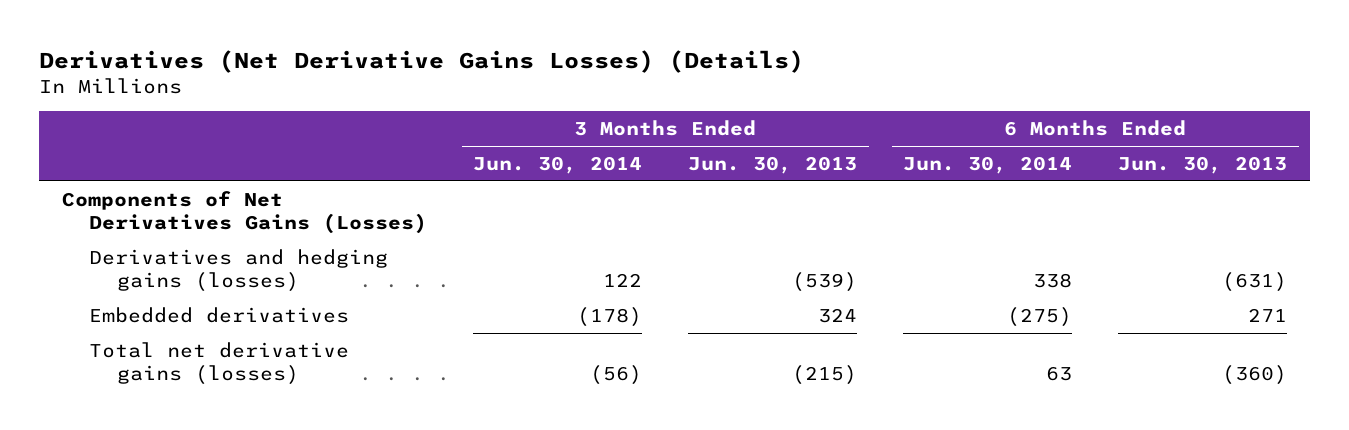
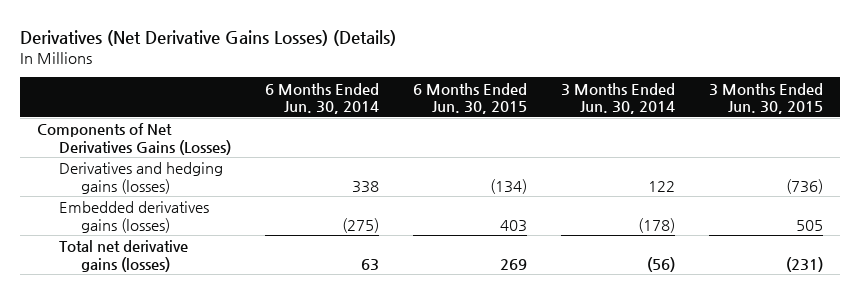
[688,155,858,174] Jun. 30, 2013 -> none
[1118,155,1288,174] Jun. 30, 2013 -> none
none -> [412,82,527,115] 6 Months Ended Jun. 30, 2015
none -> [708,82,823,115] 3 Months Ended Jun. 30, 2015
[89,306,350,323] Embedded derivatives -> [58,201,209,233] Embedded derivatives gains (losses)

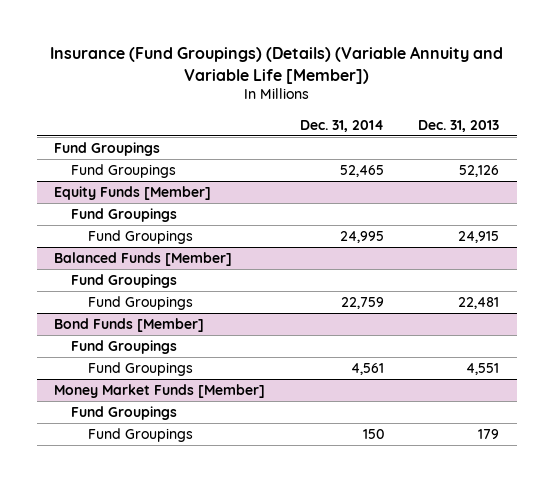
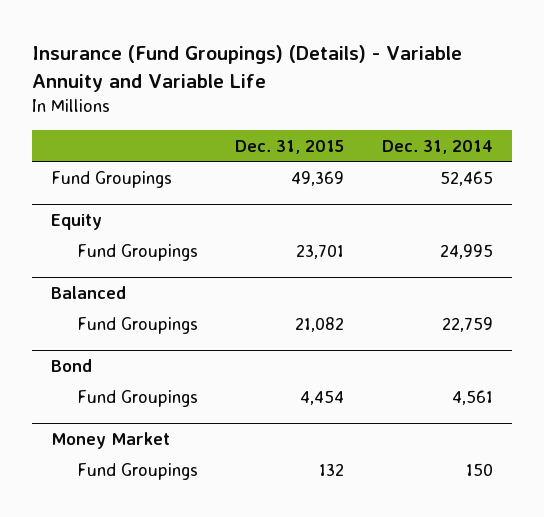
[49,45,503,84] Insurance (Fund Groupings) (Details) (Variable Annuity and Variable Life [Member]) -> [32,45,463,93] Insurance (Fund Groupings) (Details) - Variable Annuity and Variable Life
[418,119,500,132] Dec. 31, 2013 -> none
none -> [235,139,345,154] Dec. 31, 2015
[54,142,161,157] Fund Groupings -> none
[71,208,178,223] Fund Groupings -> none
[54,186,212,201] Equity Funds [Member] -> [50,213,102,230] Equity
[71,274,178,289] Fund Groupings -> none
[54,252,233,267] Balanced Funds [Member] -> [50,285,126,299] Balanced
[71,340,178,355] Fund Groupings -> none
[54,318,205,333] Bond Funds [Member] -> [50,358,92,372] Bond
[71,406,178,421] Fund Groupings -> none
[54,384,266,399] Money Market Funds [Member] -> [50,431,170,449] Money Market

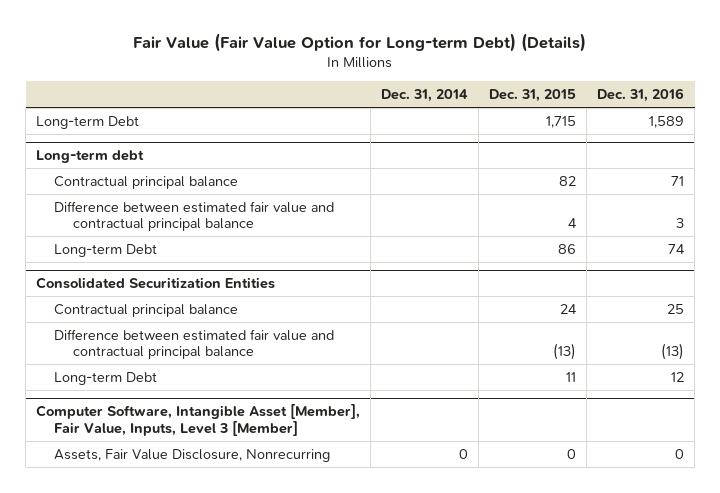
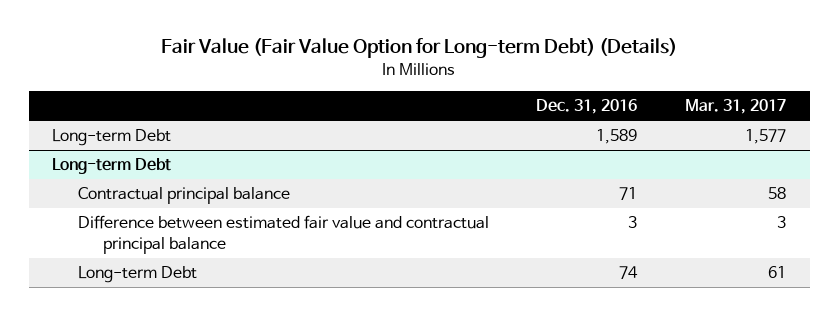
[381,89,469,103] Dec. 31, 2014 -> none
[489,89,577,103] Dec. 31, 2015 -> none
none -> [684,99,786,115] Mar. 31, 2017
[36,150,145,164] Long-term debt -> [52,158,172,175] Long-term Debt
[36,277,276,290] Consolidated Securitization Entities -> none
[54,303,239,317] Contractual principal balance -> none
[54,328,335,360] Difference between estimated fair value and contractual principal balance -> none
[54,371,158,385] Long-term Debt -> none
[36,404,361,436] Computer Software, Intangible Asset [Member], Fair Value, Inputs, Level 3 [Member] -> none
[54,448,331,462] Assets, Fair Value Disclosure, Nonrecurring -> none

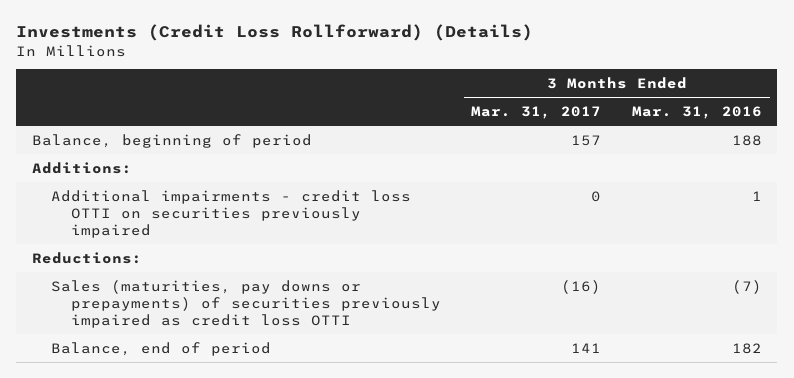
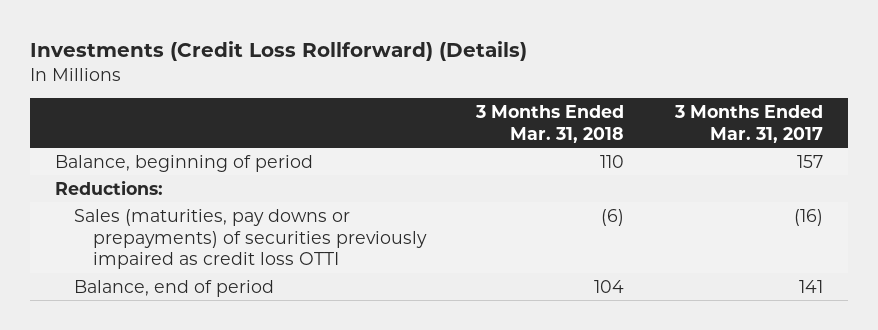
[631,106,762,120] Mar. 31, 2016 -> none
none -> [475,105,625,144] 3 Months Ended Mar. 31, 2018
[31,161,132,174] Additions: -> none
[51,189,412,239] Additional impairments - credit loss OTTI on securities previously impaired -> none

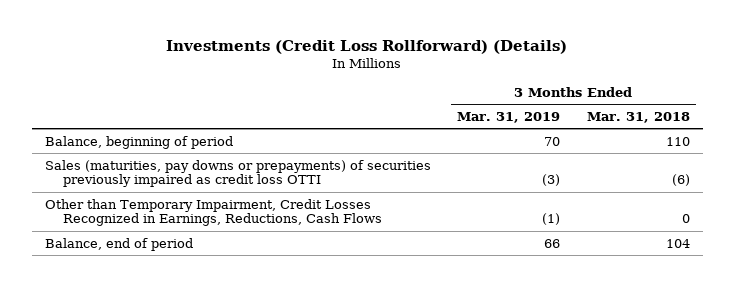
[673,105,823,144] 3 Months Ended Mar. 31, 2017 -> none
none -> [457,111,561,123] Mar. 31, 2019
[55,179,164,195] Reductions: -> none
none -> [44,198,382,227] Other than Temporary Impairment, Credit Losses Recognized in Earnings, Reductions, Cash Flows

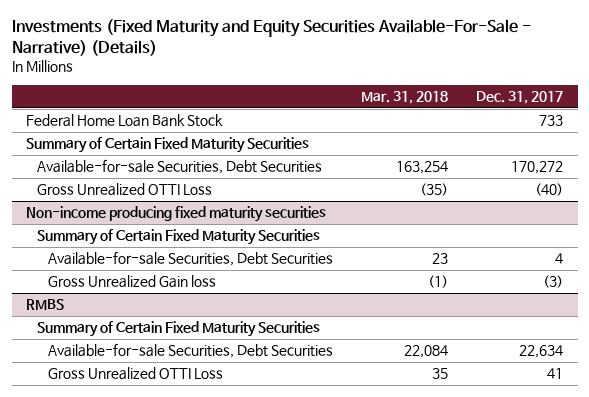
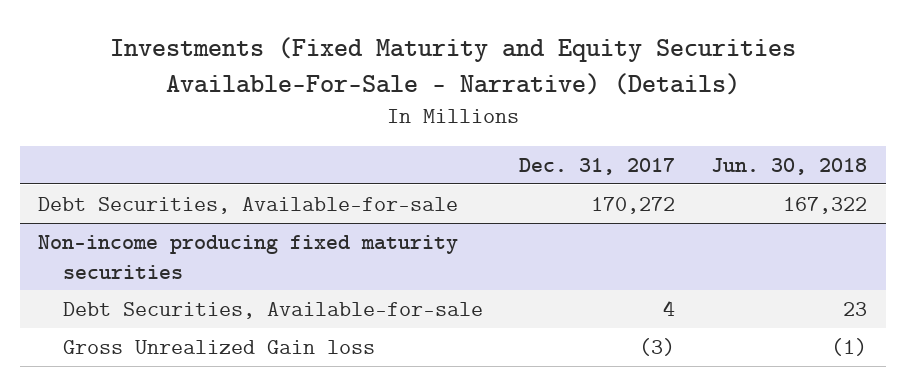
[361,91,449,105] Mar. 31, 2018 -> none
none -> [711,158,868,176] Jun. 30, 2018
[25,114,223,128] Federal Home Loan Bank Stock -> none
[25,137,309,154] Summary of Certain Fixed Maturity Securities -> none
[36,183,212,197] Gross Unrealized OTTI Loss -> none
[36,159,322,175] Available-for-sale Securities, Debt Securities -> [37,196,458,214] Debt Securities, Available-for-sale
[36,229,320,246] Summary of Certain Fixed Maturity Securities -> none
[48,251,334,267] Available-for-sale Securities, Debt Securities -> [63,301,484,319] Debt Securities, Available-for-sale
[25,299,64,311] RMBS -> none
[36,321,320,338] Summary of Certain Fixed Maturity Securities -> none
[48,343,334,359] Available-for-sale Securities, Debt Securities -> none
[48,367,224,381] Gross Unrealized OTTI Loss -> none

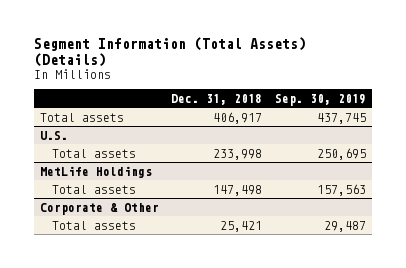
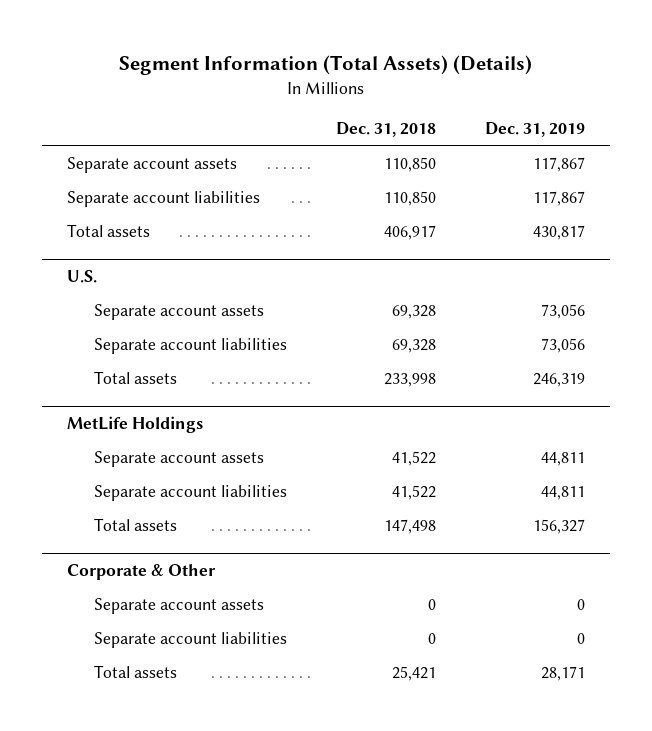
[274,93,366,106] Sep. 30, 2019 -> none
none -> [485,121,586,137] Dec. 31, 2019
none -> [66,156,237,173] Separate account assets
none -> [66,190,260,207] Separate account liabilities
none -> [93,303,264,320] Separate account assets
none -> [93,337,287,354] Separate account liabilities
none -> [93,450,264,467] Separate account assets
none -> [93,484,287,501] Separate account liabilities
none -> [93,597,264,614] Separate account assets
none -> [93,631,287,648] Separate account liabilities

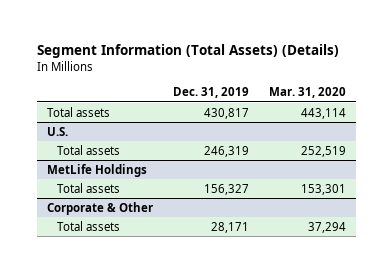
[336,121,437,137] Dec. 31, 2018 -> none
none -> [268,87,346,99] Mar. 31, 2020
[66,156,237,173] Separate account assets -> none
[66,190,260,207] Separate account liabilities -> none
[93,303,264,320] Separate account assets -> none
[93,337,287,354] Separate account liabilities -> none
[93,450,264,467] Separate account assets -> none
[93,484,287,501] Separate account liabilities -> none
[93,597,264,614] Separate account assets -> none
[93,631,287,648] Separate account liabilities -> none

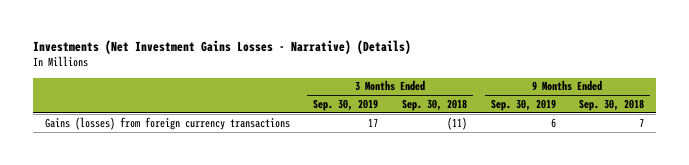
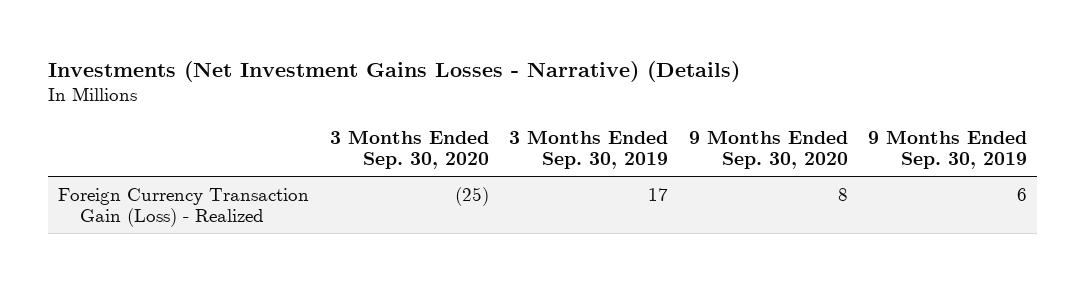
[401,98,467,111] Sep. 30, 2018 -> none
[579,98,645,111] Sep. 30, 2018 -> none
none -> [329,129,489,170] 3 Months Ended Sep. 30, 2020
none -> [688,129,848,170] 9 Months Ended Sep. 30, 2020
[44,116,290,130] Gains (losses) from foreign currency transactions -> [58,187,310,228] Foreign Currency Transaction Gain (Loss) - Realized

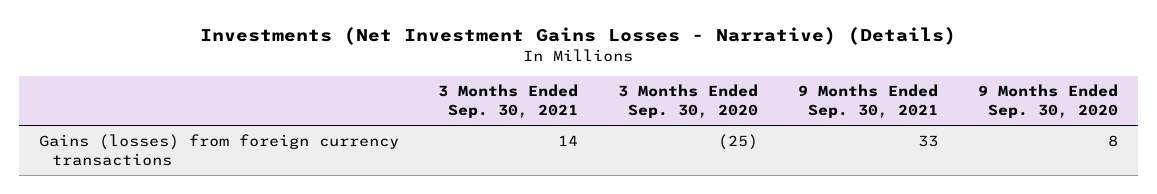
[509,129,669,170] 3 Months Ended Sep. 30, 2019 -> none
[867,129,1027,170] 9 Months Ended Sep. 30, 2019 -> none
none -> [438,84,579,119] 3 Months Ended Sep. 30, 2021
none -> [798,84,939,119] 9 Months Ended Sep. 30, 2021
[58,187,310,228] Foreign Currency Transaction Gain (Loss) - Realized -> [38,134,399,167] Gains (losses) from foreign currency transactions

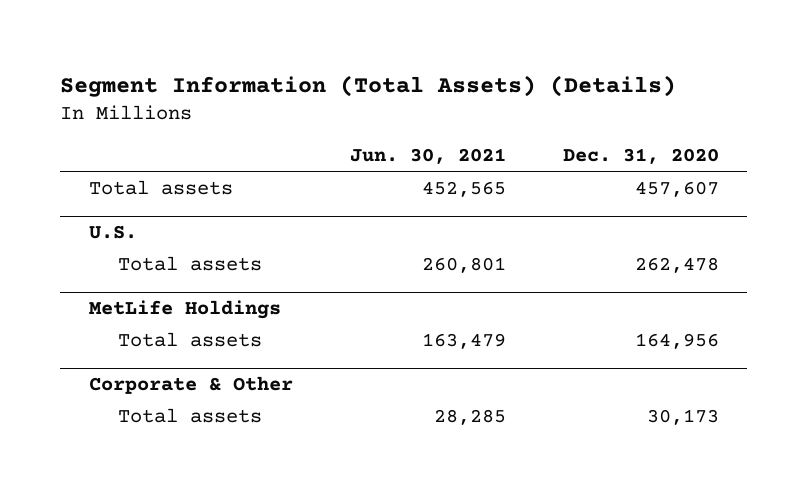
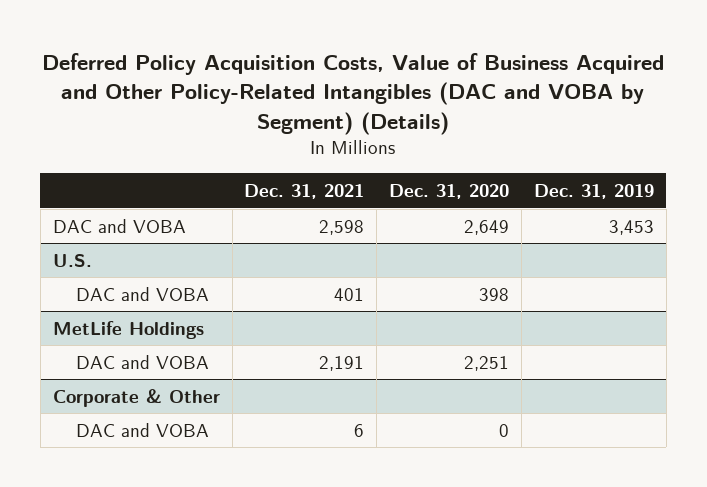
[60,74,677,97] Segment Information (Total Assets) (Details) -> [42,52,665,135] Deferred Policy Acquisition Costs, Value of Business Acquired and Other Policy-Related Intangibles (DAC and VOBA by Segment) (Details)
[349,148,506,165] Jun. 30, 2021 -> none
none -> [244,184,365,200] Dec. 31, 2021
none -> [533,184,654,200] Dec. 31, 2019
[88,179,233,195] Total assets -> none
none -> [52,218,186,233] DAC and VOBA
[118,255,263,271] Total assets -> none
none -> [76,286,210,301] DAC and VOBA
[118,331,263,347] Total assets -> none
none -> [76,354,210,369] DAC and VOBA
[118,407,263,423] Total assets -> none
none -> [76,422,210,437] DAC and VOBA

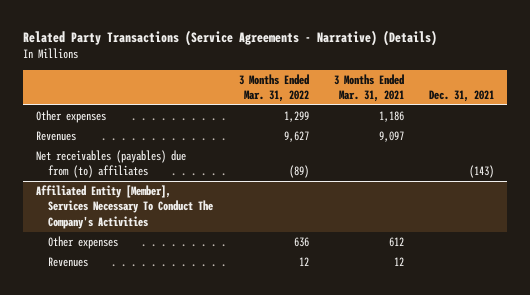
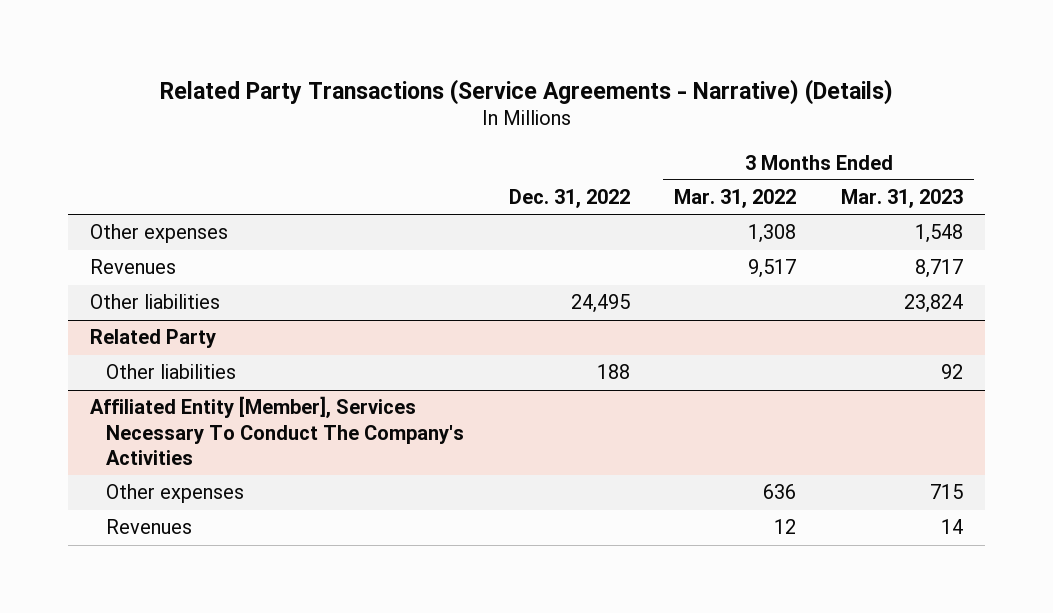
[333,73,404,103] 3 Months Ended Mar. 31, 2021 -> none
[429,90,495,103] Dec. 31, 2021 -> none
none -> [508,189,630,209] Dec. 31, 2022
none -> [841,189,964,209] Mar. 31, 2023
[35,150,186,179] Net receivables (payables) due from (to) affiliates -> none
[283,111,309,123] 1,299 -> [748,224,797,244] 1,308
[283,131,309,143] 9,627 -> [748,259,797,279] 9,517
none -> [90,294,221,310] Other liabilities
none -> [90,329,217,349] Related Party
none -> [106,364,237,380] Other liabilities

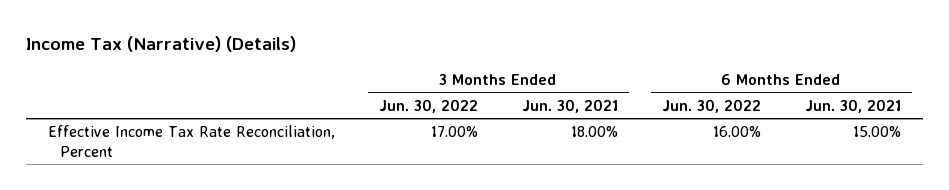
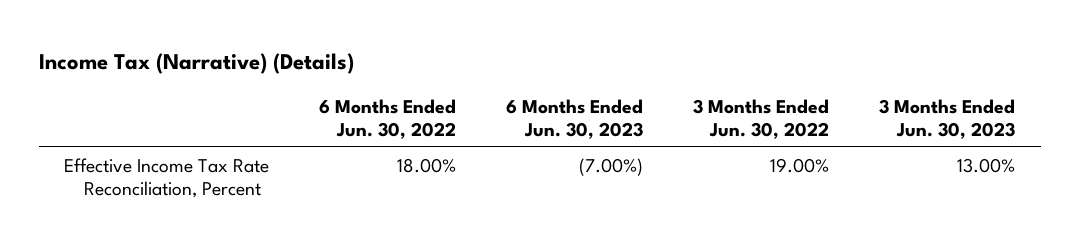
[521,98,618,113] Jun. 30, 2021 -> none
[804,98,901,113] Jun. 30, 2021 -> none
none -> [506,98,644,140] 6 Months Ended Jun. 30, 2023
none -> [879,98,1016,140] 3 Months Ended Jun. 30, 2023
[430,126,478,138] 17.00% -> [770,157,830,173] 19.00%
[712,126,761,138] 16.00% -> [397,157,457,173] 18.00%

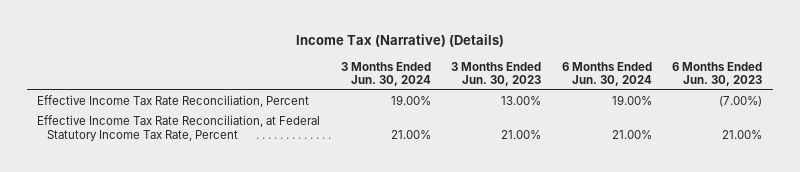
[319,98,457,140] 6 Months Ended Jun. 30, 2022 -> none
[693,98,830,140] 3 Months Ended Jun. 30, 2022 -> none
none -> [340,61,431,86] 3 Months Ended Jun. 30, 2024
none -> [561,61,652,86] 6 Months Ended Jun. 30, 2024
none -> [37,115,321,141] Effective Income Tax Rate Reconciliation, at Federal Statutory Income Tax Rate, Percent

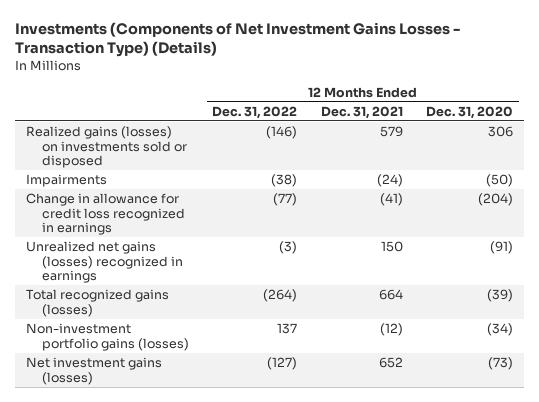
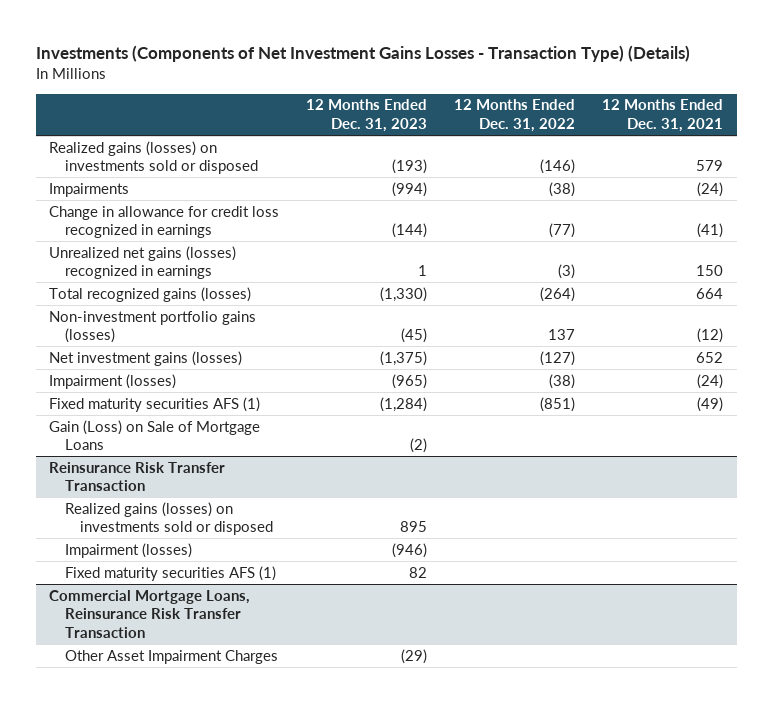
[425,105,513,119] Dec. 31, 2020 -> none
none -> [306,99,428,133] 12 Months Ended Dec. 31, 2023
none -> [49,373,177,389] Impairment (losses)
none -> [49,396,261,412] Fixed maturity securities AFS (1)
none -> [49,419,261,451] Gain (Loss) on Sale of Mortgage Loans
none -> [49,461,226,492] Reinsurance Risk Transfer Transaction
none -> [64,501,274,536] Realized gains (losses) on investments sold or disposed
none -> [64,542,192,558] Impairment (losses)
none -> [64,565,276,581] Fixed maturity securities AFS (1)
none -> [49,589,251,639] Commercial Mortgage Loans, Reinsurance Risk Transfer Transaction
none -> [64,649,278,664] Other Asset Impairment Charges

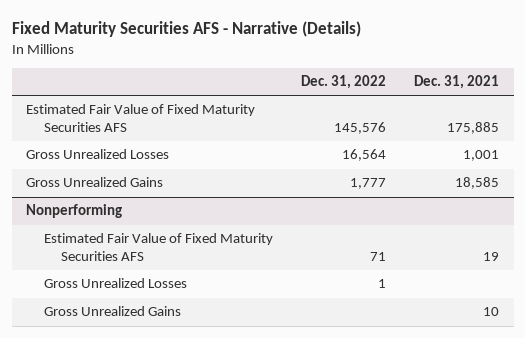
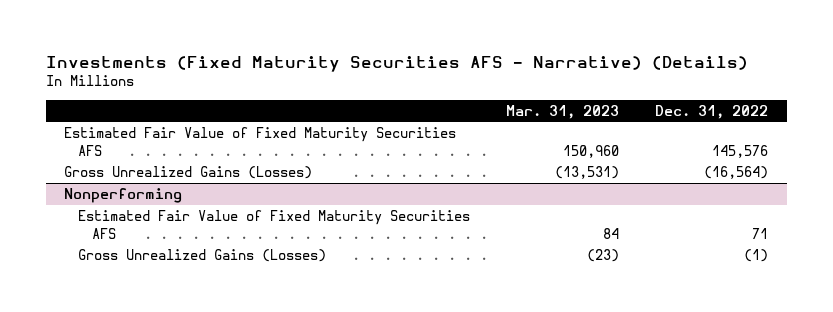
[11,21,361,38] Fixed Maturity Securities AFS - Narrative (Details) -> [46,55,749,72] Investments (Fixed Maturity Securities AFS - Narrative) (Details)
[414,75,500,90] Dec. 31, 2021 -> none
none -> [506,104,620,119] Mar. 31, 2023
[26,177,164,188] Gross Unrealized Gains -> none
[26,149,170,160] Gross Unrealized Losses -> [64,166,313,180] Gross Unrealized Gains (Losses)
[341,149,386,162] 16,564 -> [704,166,769,180] (16,564)
[43,306,181,317] Gross Unrealized Gains -> none
[43,278,187,289] Gross Unrealized Losses -> [78,249,327,263] Gross Unrealized Gains (Losses)
[377,279,386,289] 1 -> [744,249,769,263] (1)

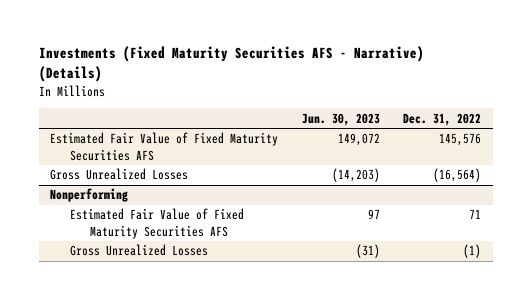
[506,104,620,119] Mar. 31, 2023 -> none
none -> [301,112,380,126] Jun. 30, 2023
[64,166,313,180] Gross Unrealized Gains (Losses) -> [50,168,189,181] Gross Unrealized Losses
[78,249,327,263] Gross Unrealized Gains (Losses) -> [69,244,208,257] Gross Unrealized Losses

